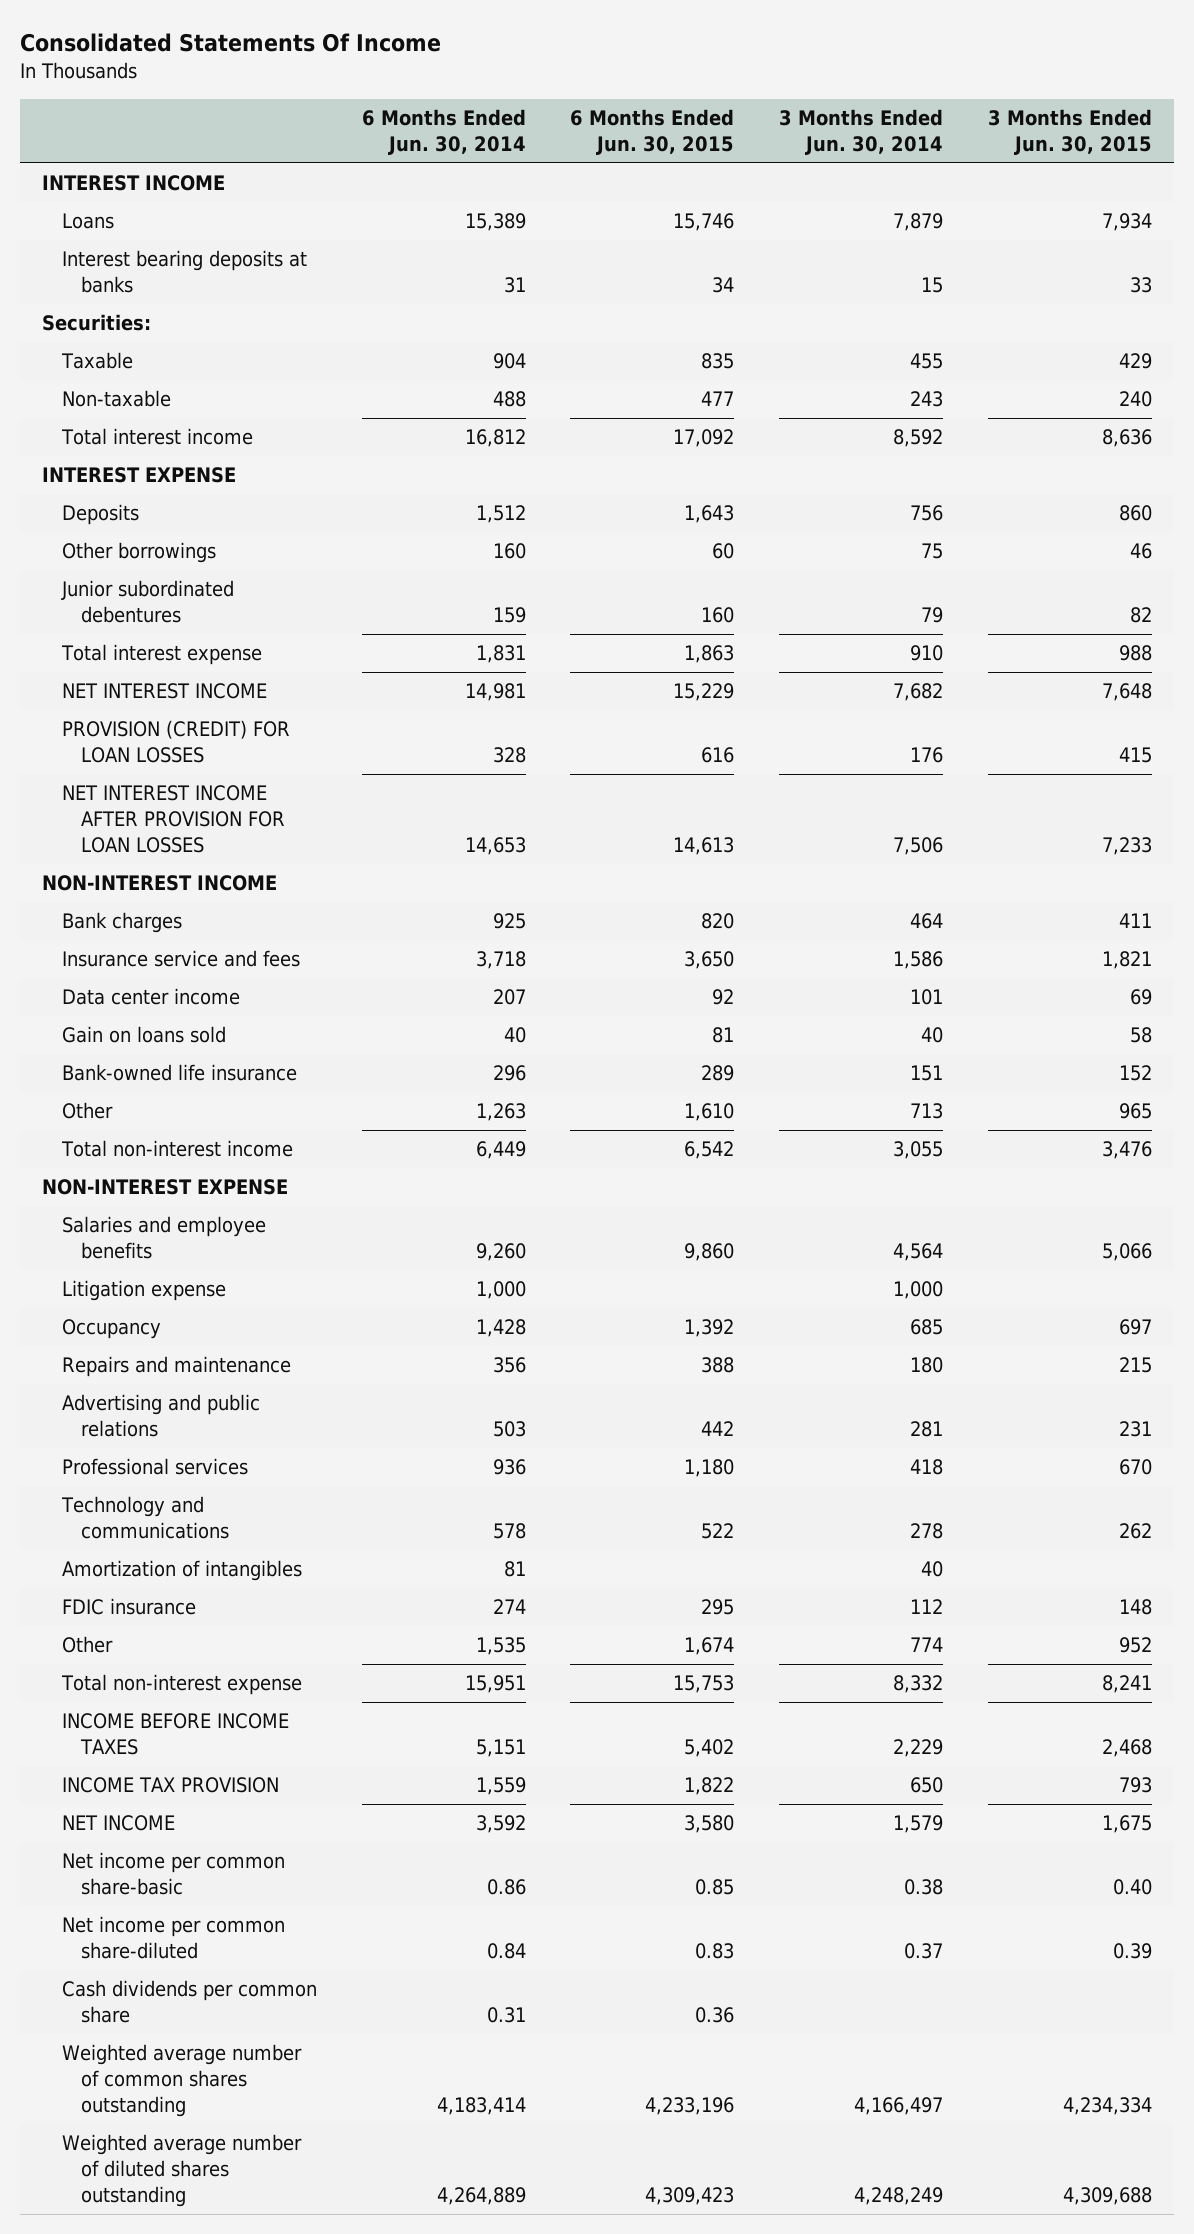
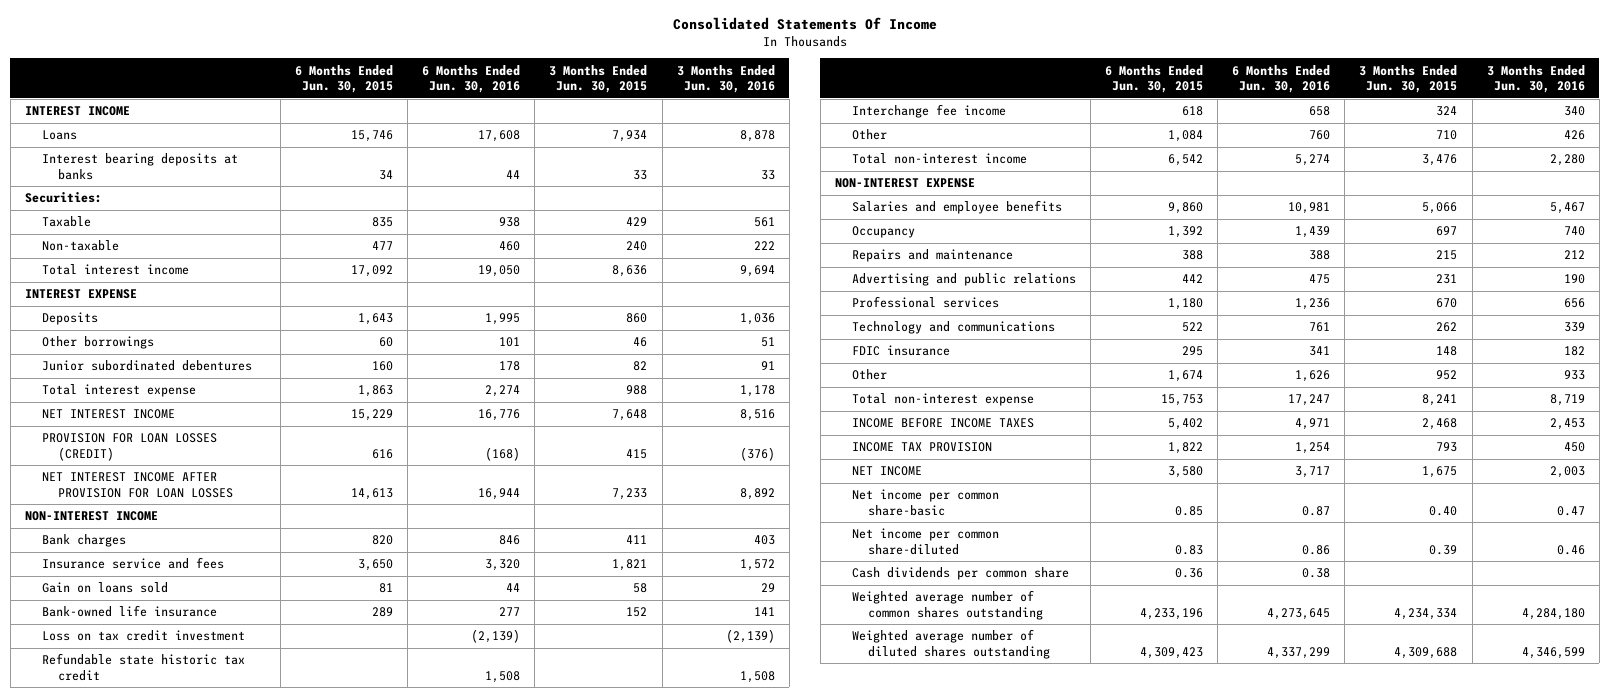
[361,109,526,155] 6 Months Ended Jun. 30, 2014 -> none
[779,109,944,155] 3 Months Ended Jun. 30, 2014 -> none
none -> [422,64,521,93] 6 Months Ended Jun. 30, 2016
none -> [676,64,775,93] 3 Months Ended Jun. 30, 2016
[61,720,290,764] PROVISION (CREDIT) FOR LOAN LOSSES -> [41,433,217,461] PROVISION FOR LOAN LOSSES (CREDIT)
[61,988,240,1006] Data center income -> none
none -> [41,630,245,642] Loss on tax credit investment
none -> [41,653,245,681] Refundable state historic tax credit
none -> [851,104,1006,119] Interchange fee income
[684,1103,735,1122] 1,610 -> [1167,130,1203,143] 1,084
[1118,1103,1152,1120] 965 -> [1436,130,1458,141] 710
[61,1280,226,1302] Litigation expense -> none
[61,1560,302,1582] Amortization of intangibles -> none

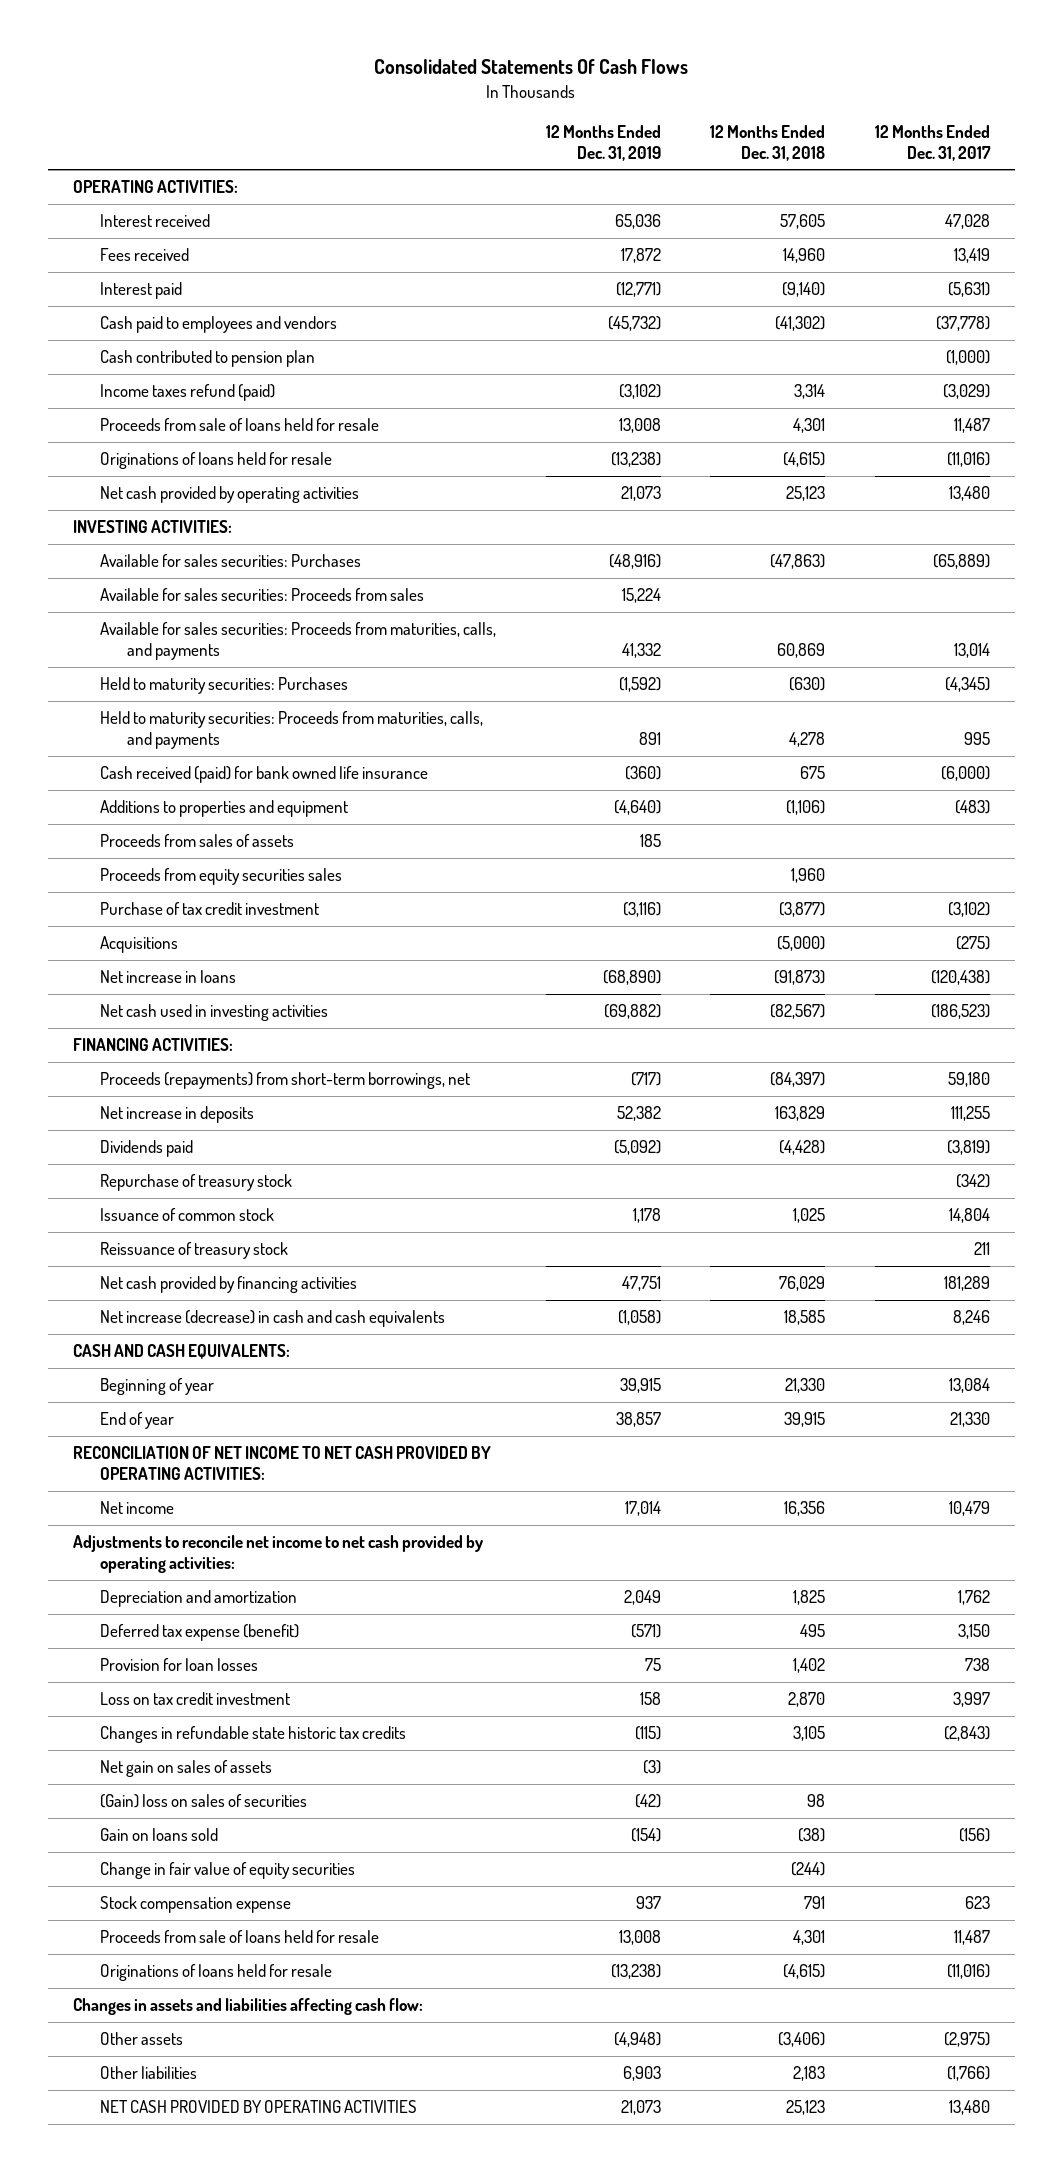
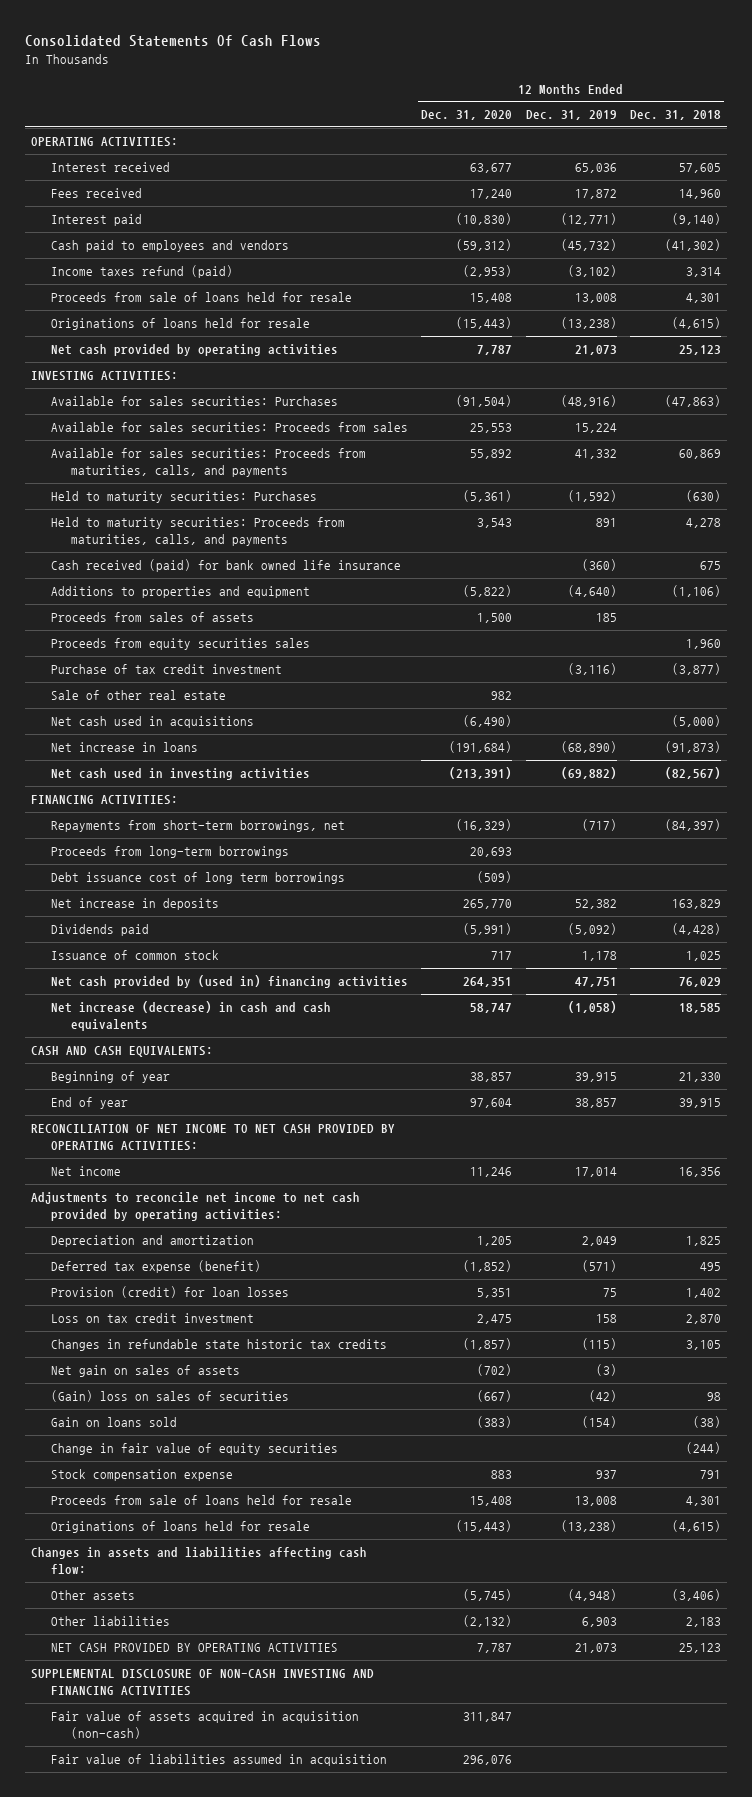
[874,124,991,161] 12 Months Ended Dec. 31, 2017 -> none
none -> [421,110,513,121] Dec. 31, 2020
[99,350,315,368] Cash contributed to pension plan -> none
[99,936,178,954] Acquisitions -> none
none -> [51,689,227,700] Sale of other real estate
none -> [51,715,255,728] Net cash used in acquisitions
[99,1072,470,1090] Proceeds (repayments) from short-term borrowings, net -> [51,819,346,832] Repayments from short-term borrowings, net
none -> [51,845,290,858] Proceeds from long-term borrowings
none -> [51,871,346,884] Debt issuance cost of long term borrowings
[99,1174,292,1192] Repurchase of treasury stock -> none
[99,1242,288,1260] Reissuance of treasury stock -> none
[99,1276,357,1294] Net cash provided by financing activities -> [51,974,409,988] Net cash provided by (used in) financing activities
[99,1658,258,1672] Provision for loan losses -> [51,1285,290,1298] Provision (credit) for loan losses
none -> [31,1668,375,1697] SUPPLEMENTAL DISCLOSURE OF NON-CASH INVESTING AND FINANCING ACTIVITIES
none -> [51,1710,360,1740] Fair value of assets acquired in acquisition (non-cash)
none -> [51,1753,388,1766] Fair value of liabilities assumed in acquisition

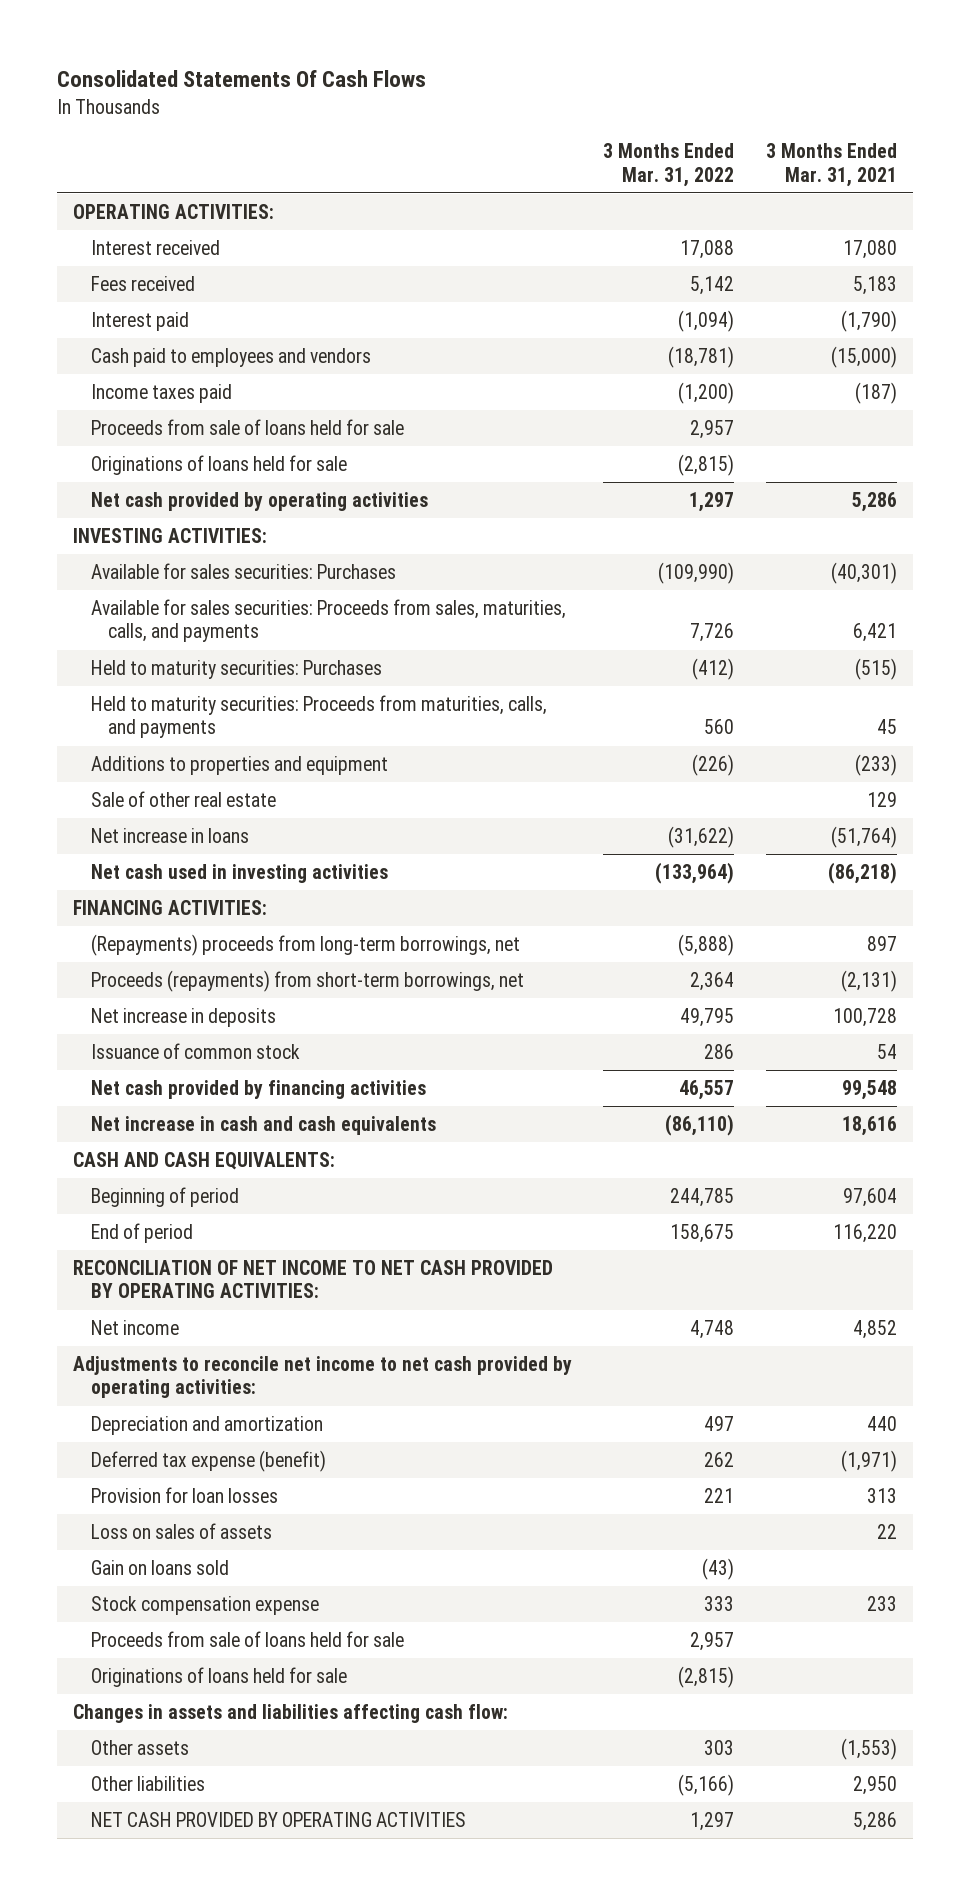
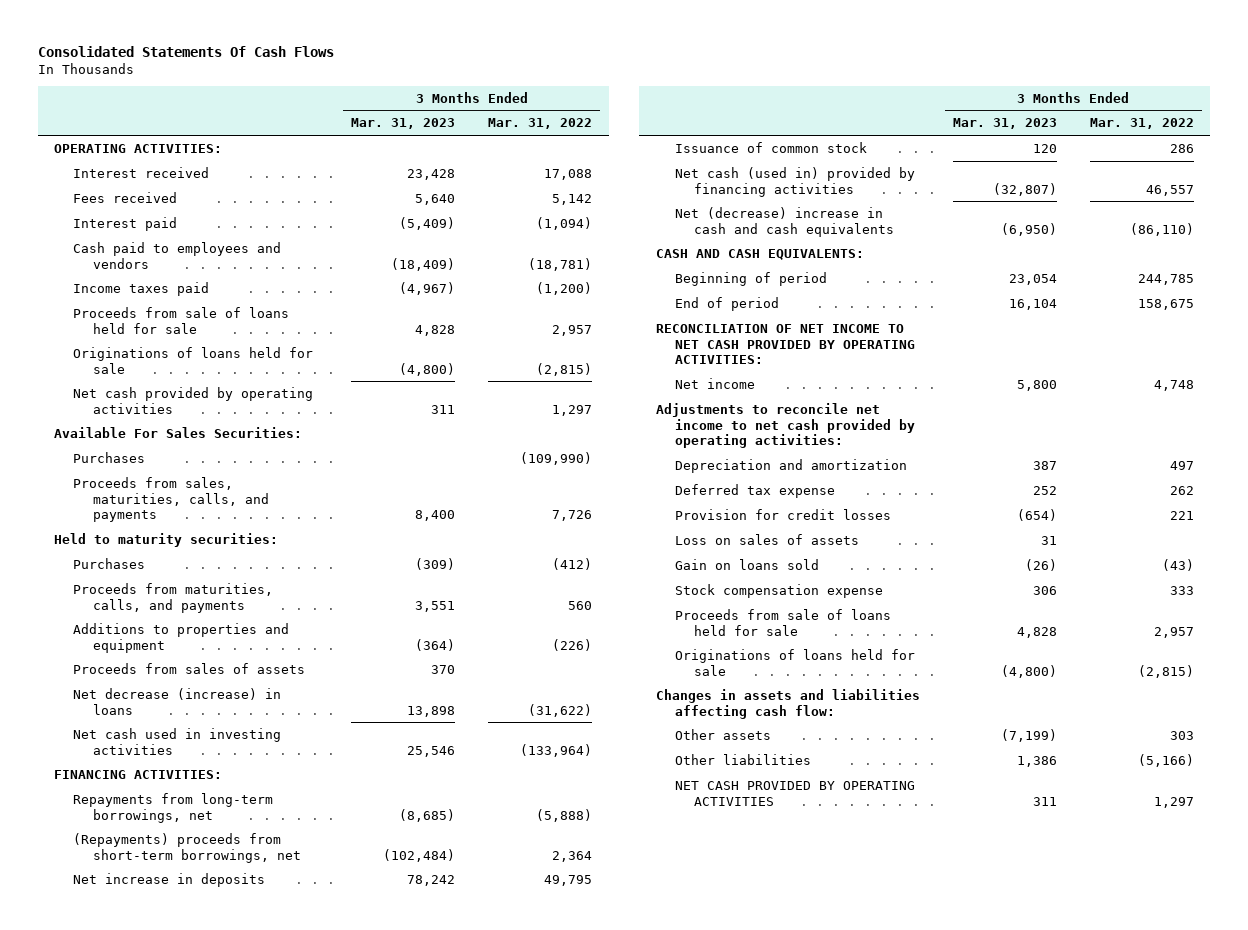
[765,143,897,187] 3 Months Ended Mar. 31, 2021 -> none
none -> [351,118,456,130] Mar. 31, 2023
[72,528,267,544] INVESTING ACTIVITIES: -> none
none -> [54,426,303,438] Available For Sales Securities:
[90,563,396,580] Available for sales securities: Purchases -> [73,451,146,463] Purchases
[90,599,566,643] Available for sales securities: Proceeds from sales, maturities, calls, and payments -> [73,476,269,523] Proceeds from sales, maturities, calls, and payments
none -> [54,532,279,547] Held to maturity securities:
[90,660,382,680] Held to maturity securities: Purchases -> [73,557,146,569] Purchases
[90,695,547,739] Held to maturity securities: Proceeds from maturities, calls, and payments -> [73,582,274,613] Proceeds from maturities, calls, and payments
[90,791,276,808] Sale of other real estate -> none
none -> [73,662,306,674] Proceeds from sales of assets
[90,828,249,844] Net increase in loans -> [73,687,282,715] Net decrease (increase) in loans
[90,934,520,957] (Repayments) proceeds from long-term borrowings, net -> [73,792,274,823] Repayments from long-term borrowings, net
[90,970,524,993] Proceeds (repayments) from short-term borrowings, net -> [73,832,301,863] (Repayments) proceeds from short-term borrowings, net
[90,1080,426,1100] Net cash provided by financing activities -> [675,166,916,197] Net cash (used in) provided by financing activities
[90,1116,436,1136] Net increase in cash and cash equivalents -> [675,206,895,237] Net (decrease) increase in cash and cash equivalents
[90,1450,326,1473] Deferred tax expense (benefit) -> [675,483,836,498] Deferred tax expense
[90,1487,278,1504] Provision for loan losses -> [675,508,892,520] Provision for credit losses

